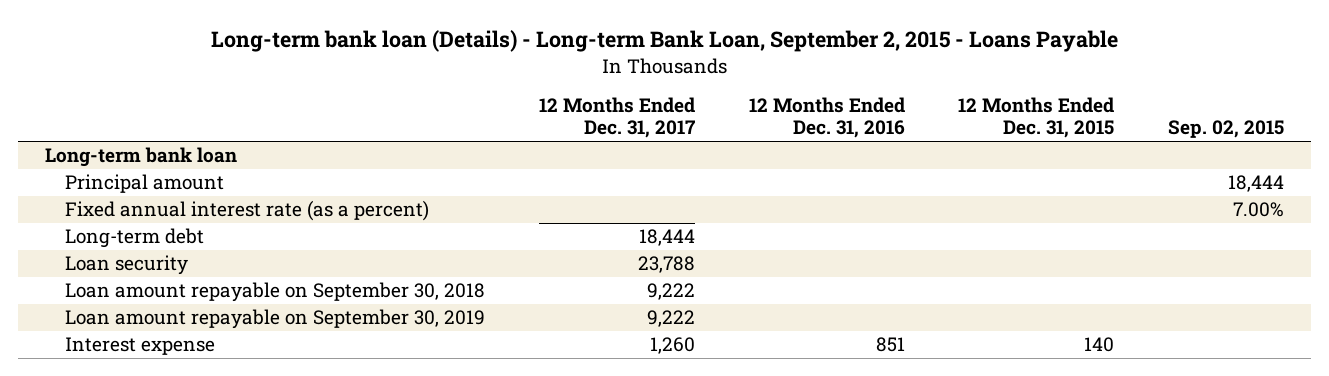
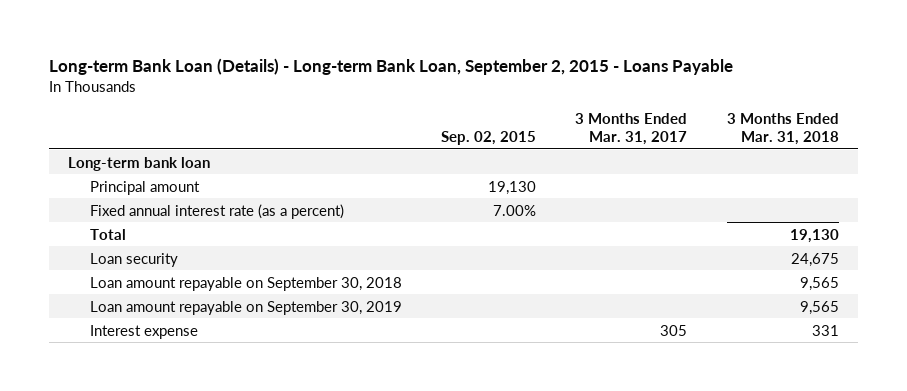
[210,30,1118,53] Long-term bank loan (Details) - Long-term Bank Loan, September 2, 2015 - Loans Payable -> [48,57,733,75] Long-term Bank Loan (Details) - Long-term Bank Loan, September 2, 2015 - Loans Payable
[538,97,695,139] 12 Months Ended Dec. 31, 2017 -> none
[748,97,905,139] 12 Months Ended Dec. 31, 2016 -> none
[958,97,1115,139] 12 Months Ended Dec. 31, 2015 -> none
none -> [575,113,688,145] 3 Months Ended Mar. 31, 2017
none -> [726,113,839,145] 3 Months Ended Mar. 31, 2018
[1228,175,1285,193] 18,444 -> [488,180,537,195] 19,130
[64,228,204,249] Long-term debt -> [90,228,127,240] Total

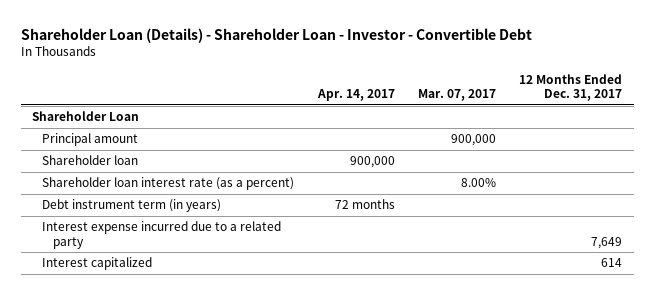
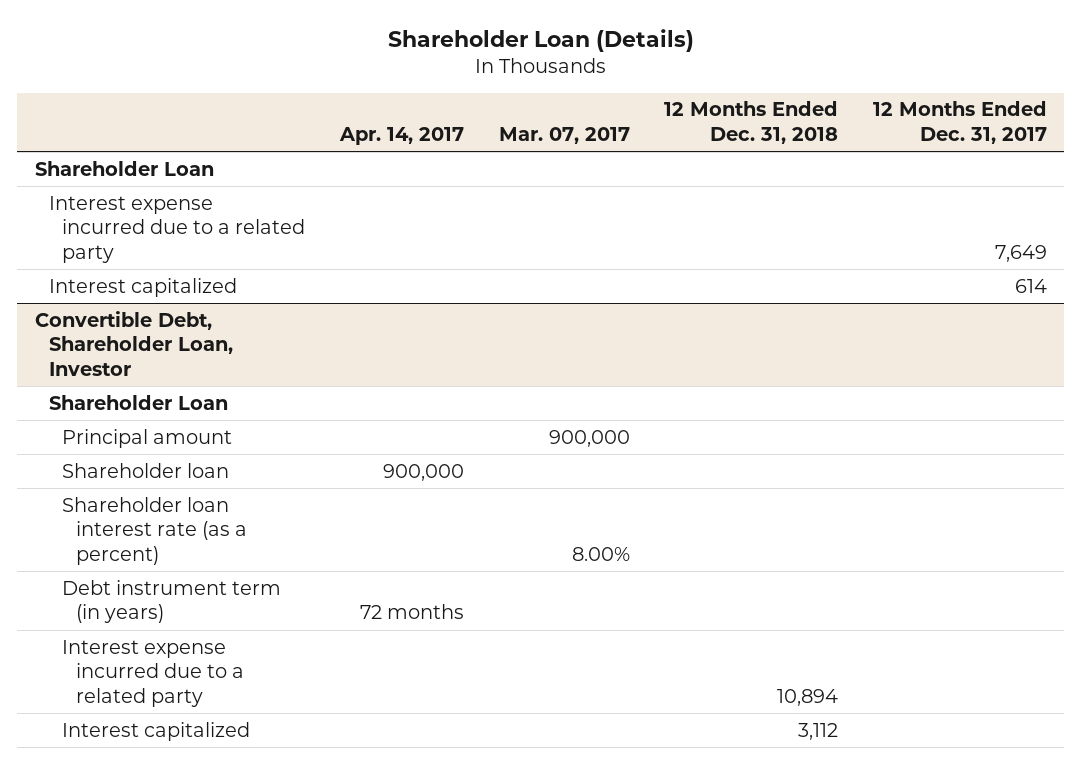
[20,27,532,43] Shareholder Loan (Details) - Shareholder Loan - Investor - Convertible Debt -> [387,29,694,53] Shareholder Loan (Details)
none -> [664,101,839,145] 12 Months Ended Dec. 31, 2018
[42,133,139,147] Principal amount -> none
[42,155,139,166] Shareholder loan -> none
[42,177,295,191] Shareholder loan interest rate (as a percent) -> none
[42,199,222,213] Debt instrument term (in years) -> none
none -> [34,310,233,377] Convertible Debt, Shareholder Loan, Investor
none -> [48,394,228,410] Shareholder Loan
none -> [62,428,233,448] Principal amount
none -> [62,462,230,478] Shareholder loan
none -> [62,496,248,566] Shareholder loan interest rate (as a percent)
none -> [62,579,282,624] Debt instrument term (in years)
none -> [62,639,245,708] Interest expense incurred due to a related party
none -> [62,721,251,741] Interest capitalized

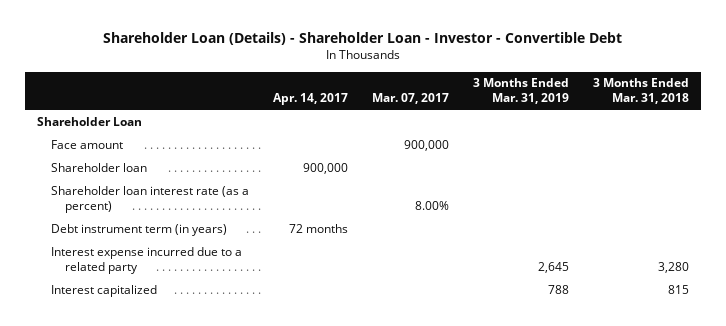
[387,29,694,53] Shareholder Loan (Details) -> [102,32,622,46] Shareholder Loan (Details) - Shareholder Loan - Investor - Convertible Debt
[664,101,839,145] 12 Months Ended Dec. 31, 2018 -> none
[872,101,1047,145] 12 Months Ended Dec. 31, 2017 -> none
none -> [472,78,569,105] 3 Months Ended Mar. 31, 2019
none -> [592,78,689,105] 3 Months Ended Mar. 31, 2018
none -> [50,139,123,149] Face amount
none -> [50,162,147,172] Shareholder loan
none -> [50,185,249,213] Shareholder loan interest rate (as a percent)
none -> [50,223,227,236] Debt instrument term (in years)
[34,310,233,377] Convertible Debt, Shareholder Loan, Investor -> none
[48,394,228,410] Shareholder Loan -> none
[62,428,233,448] Principal amount -> none
[62,462,230,478] Shareholder loan -> none
[62,496,248,566] Shareholder loan interest rate (as a percent) -> none
[62,579,282,624] Debt instrument term (in years) -> none
[62,639,245,708] Interest expense incurred due to a related party -> none
[62,721,251,741] Interest capitalized -> none

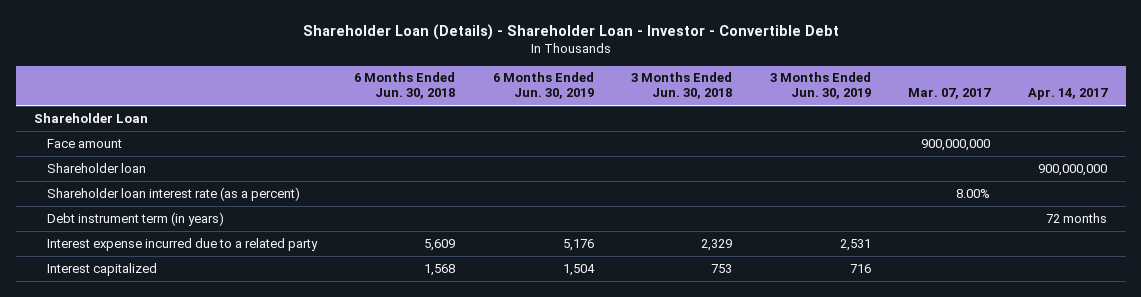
[472,78,569,105] 3 Months Ended Mar. 31, 2019 -> none
[592,78,689,105] 3 Months Ended Mar. 31, 2018 -> none
none -> [354,72,456,100] 6 Months Ended Jun. 30, 2018
none -> [492,72,594,100] 6 Months Ended Jun. 30, 2019
none -> [631,72,733,100] 3 Months Ended Jun. 30, 2018
none -> [769,72,871,100] 3 Months Ended Jun. 30, 2019
[403,139,449,151] 900,000 -> [921,138,991,151] 900,000,000
[302,162,348,174] 900,000 -> [1038,163,1108,176] 900,000,000

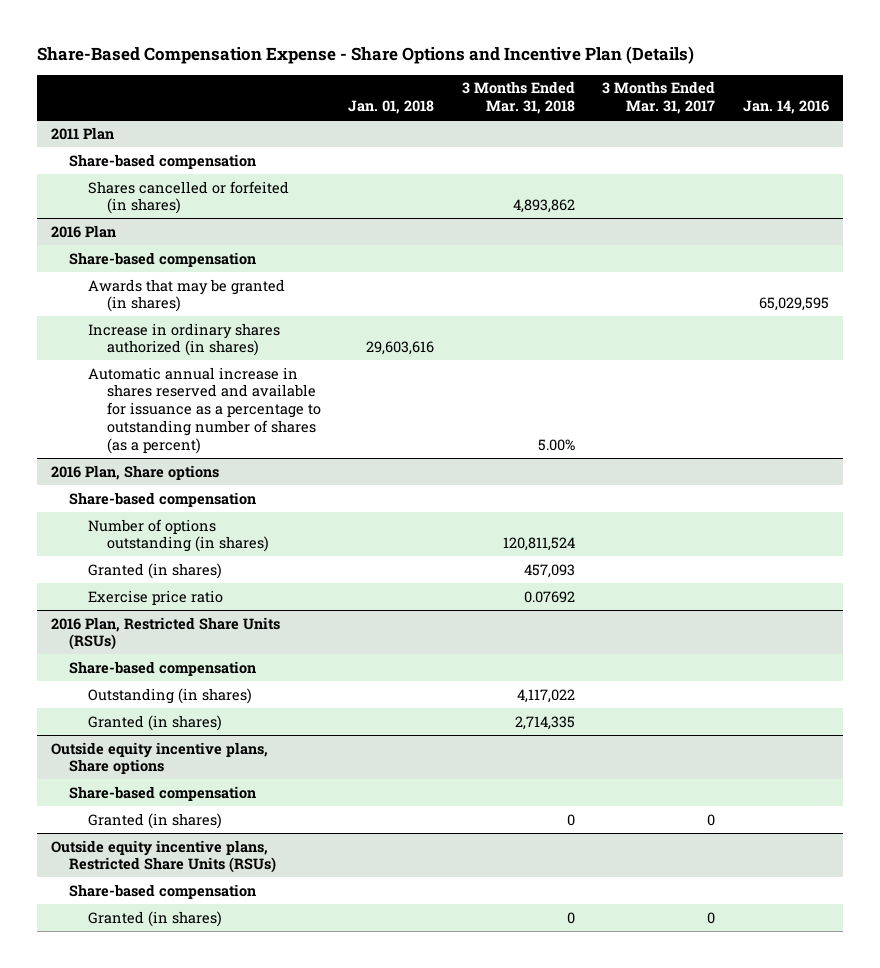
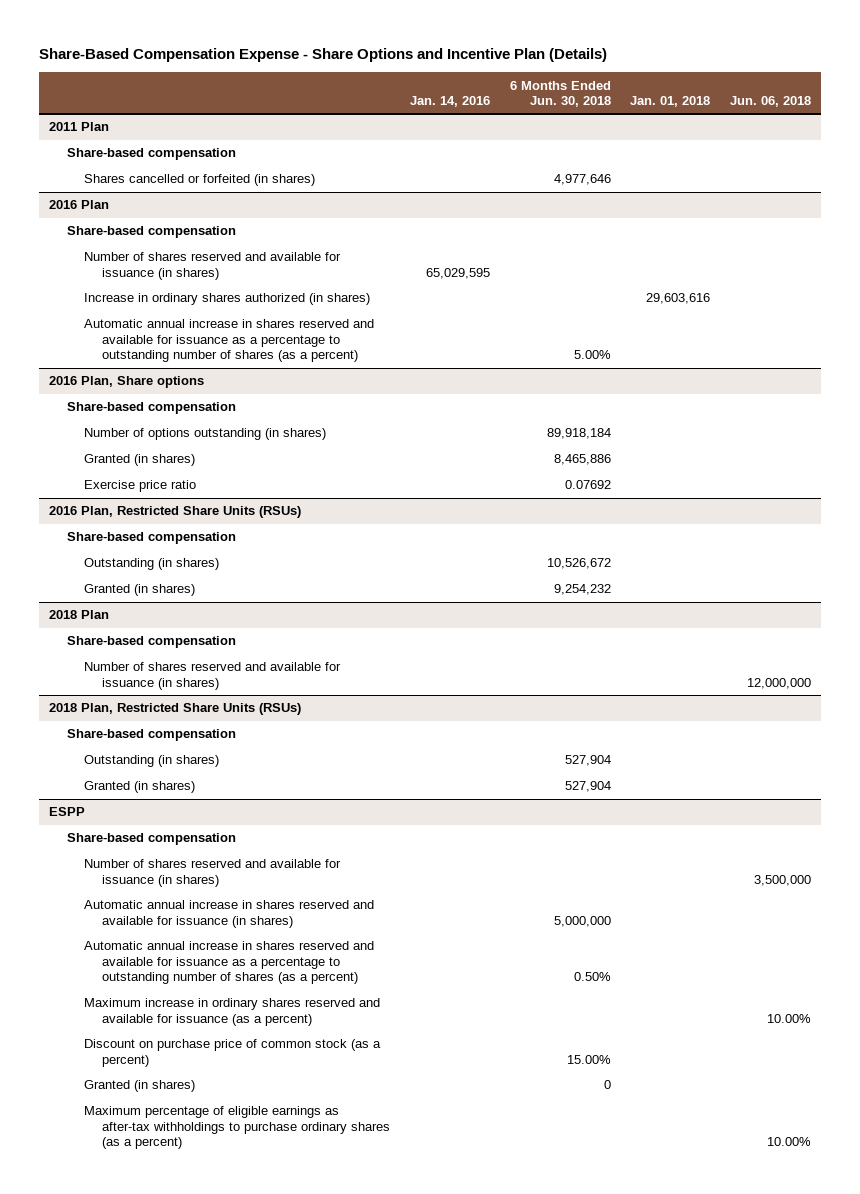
[461,81,575,115] 3 Months Ended Mar. 31, 2018 -> none
[602,81,716,115] 3 Months Ended Mar. 31, 2017 -> none
none -> [509,80,611,108] 6 Months Ended Jun. 30, 2018
none -> [730,96,812,108] Jun. 06, 2018
[88,278,286,313] Awards that may be granted (in shares) -> [84,252,342,280] Number of shares reserved and available for issuance (in shares)
[50,741,268,775] Outside equity incentive plans, Share options -> none
[69,785,257,801] Share-based compensation -> none
[88,812,223,829] Granted (in shares) -> none
none -> [48,610,109,620] 2018 Plan
none -> [66,636,236,649] Share-based compensation
none -> [84,662,342,690] Number of shares reserved and available for issuance (in shares)
[50,839,277,874] Outside equity incentive plans, Restricted Share Units (RSUs) -> [48,703,301,716] 2018 Plan, Restricted Share Units (RSUs)
none -> [84,755,220,768] Outstanding (in shares)
none -> [48,807,85,817] ESPP
none -> [66,833,236,846] Share-based compensation
none -> [84,859,342,887] Number of shares reserved and available for issuance (in shares)
none -> [84,900,375,928] Automatic annual increase in shares reserved and available for issuance (in shares)
none -> [84,941,375,985] Automatic annual increase in shares reserved and available for issuance as a percentage to outstanding number of shares (as a percent)
none -> [84,998,381,1026] Maximum increase in ordinary shares reserved and available for issuance (as a percent)
none -> [84,1039,382,1067] Discount on purchase price of common stock (as a percent)
none -> [84,1080,196,1093] Granted (in shares)
none -> [84,1106,391,1150] Maximum percentage of eligible earnings as after-tax withholdings to purchase ordinary shares (as a percent)

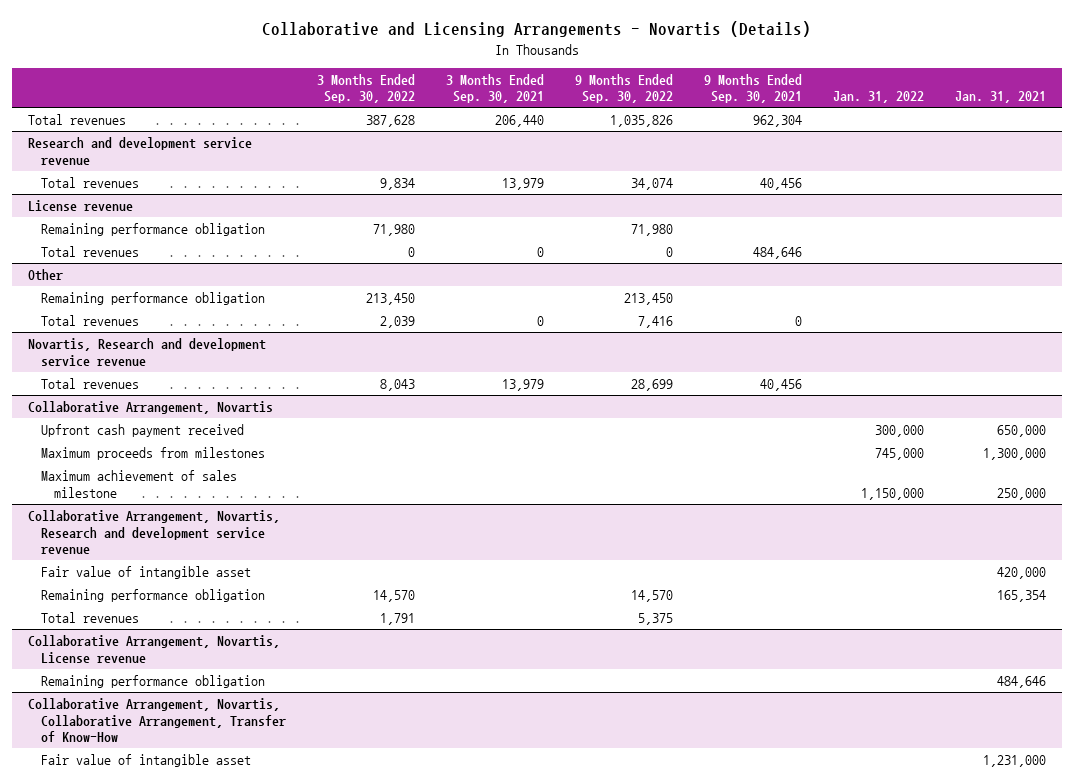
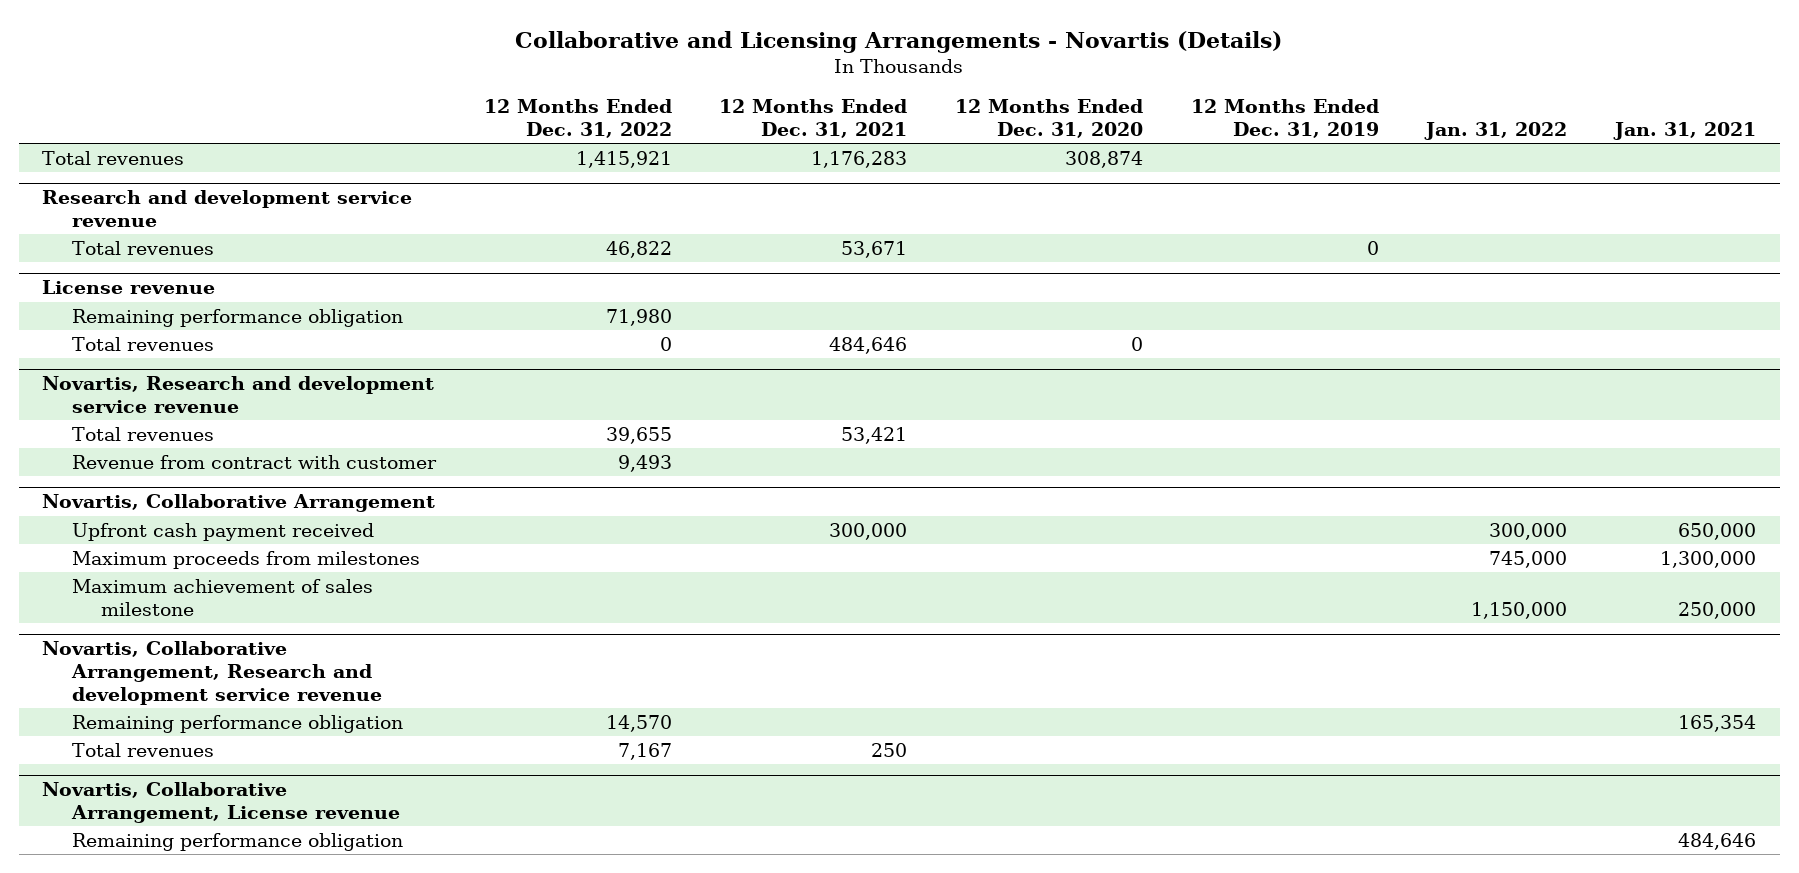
[316,73,415,104] 3 Months Ended Sep. 30, 2022 -> none
[445,73,544,104] 3 Months Ended Sep. 30, 2021 -> none
[574,73,673,104] 9 Months Ended Sep. 30, 2022 -> none
[704,73,803,104] 9 Months Ended Sep. 30, 2021 -> none
none -> [483,99,672,138] 12 Months Ended Dec. 31, 2022
none -> [719,99,908,138] 12 Months Ended Dec. 31, 2021
none -> [954,99,1143,138] 12 Months Ended Dec. 31, 2020
none -> [1190,99,1379,138] 12 Months Ended Dec. 31, 2019
[27,269,63,282] Other -> none
[40,292,265,306] Remaining performance obligation -> none
[40,315,139,327] Total revenues -> none
none -> [71,455,437,470] Revenue from contract with customer
[27,401,273,415] Collaborative Arrangement, Novartis -> [42,494,436,513] Novartis, Collaborative Arrangement
[40,566,251,580] Fair value of intangible asset -> none
[27,510,280,554] Collaborative Arrangement, Novartis, Research and development service revenue -> [42,641,382,705] Novartis, Collaborative Arrangement, Research and development service revenue
[27,635,280,663] Collaborative Arrangement, Novartis, License revenue -> [42,782,400,824] Novartis, Collaborative Arrangement, License revenue
[27,698,286,742] Collaborative Arrangement, Novartis, Collaborative Arrangement, Transfer of Know-How -> none
[40,754,251,768] Fair value of intangible asset -> none

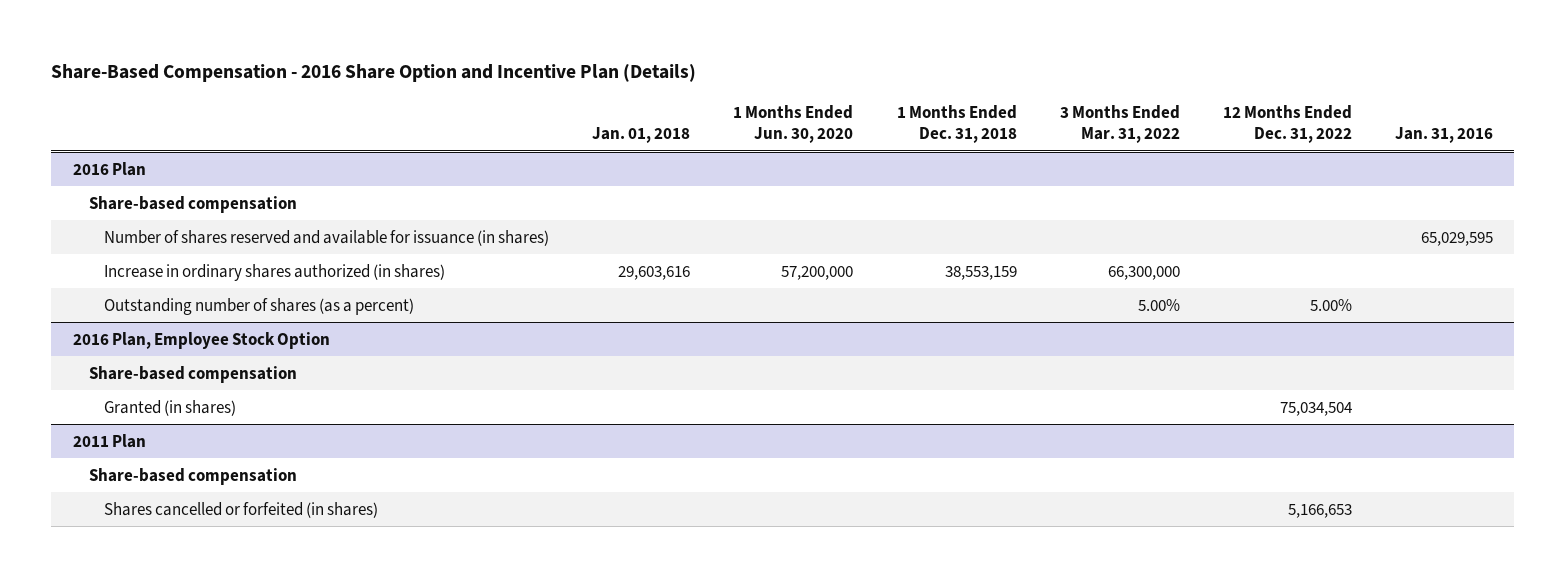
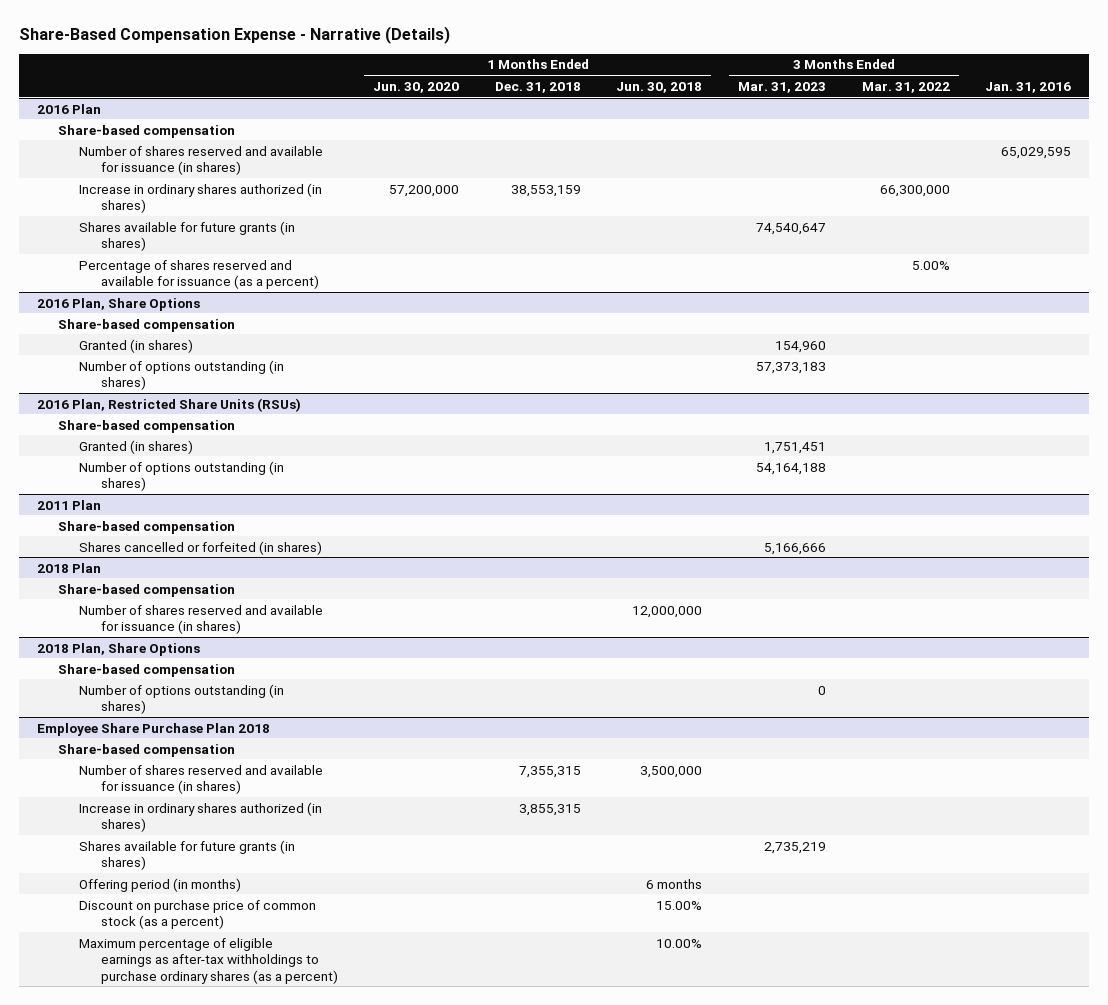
[51,63,697,82] Share-Based Compensation - 2016 Share Option and Incentive Plan (Details) -> [18,26,450,45] Share-Based Compensation Expense - Narrative (Details)
[592,127,691,144] Jan. 01, 2018 -> none
[1222,104,1352,144] 12 Months Ended Dec. 31, 2022 -> none
none -> [616,81,703,93] Jun. 30, 2018
none -> [738,81,827,93] Mar. 31, 2023
none -> [79,220,296,252] Shares available for future grants (in shares)
[104,297,415,315] Outstanding number of shares (as a percent) -> [79,259,319,290] Percentage of shares reserved and available for issuance (as a percent)
[72,331,330,349] 2016 Plan, Employee Stock Option -> [36,297,200,311] 2016 Plan, Share Options
none -> [79,359,285,391] Number of options outstanding (in shares)
none -> [36,397,301,412] 2016 Plan, Restricted Share Units (RSUs)
none -> [57,419,235,433] Share-based compensation
none -> [79,439,194,454] Granted (in shares)
none -> [79,460,285,492] Number of options outstanding (in shares)
none -> [36,562,101,573] 2018 Plan
none -> [57,583,235,597] Share-based compensation
none -> [79,604,324,635] Number of shares reserved and available for issuance (in shares)
none -> [36,642,200,656] 2018 Plan, Share Options
none -> [57,663,235,677] Share-based compensation
none -> [79,683,285,715] Number of options outstanding (in shares)
none -> [36,722,270,736] Employee Share Purchase Plan 2018
none -> [57,743,235,757] Share-based compensation
none -> [79,764,324,795] Number of shares reserved and available for issuance (in shares)
none -> [79,801,323,833] Increase in ordinary shares authorized (in shares)
none -> [79,839,296,871] Shares available for future grants (in shares)
none -> [79,877,242,892] Offering period (in months)
none -> [79,899,317,930] Discount on purchase price of common stock (as a percent)
none -> [79,937,338,984] Maximum percentage of eligible earnings as after-tax withholdings to purchase ordinary shares (as a percent)

